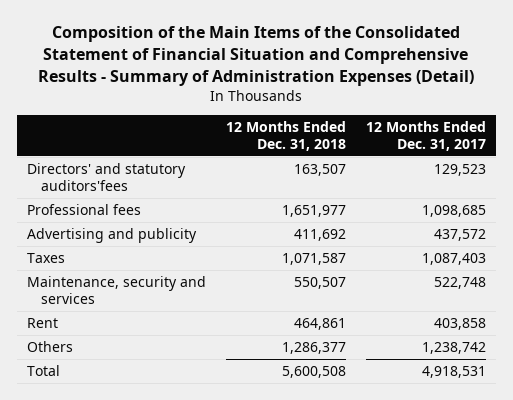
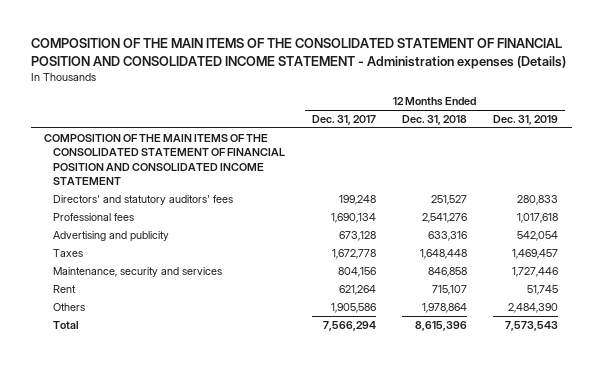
[38,26,475,86] Composition of the Main Items of the Consolidated Statement of Financial Situation and Comprehensive Results - Summary of Administration Expenses (Detail) -> [30,38,566,69] COMPOSITION OF THE MAIN ITEMS OF THE CONSOLIDATED STATEMENT OF FINANCIAL POSITION AND CONSOLIDATED INCOME STATEMENT - Administration expenses (Details)
none -> [493,115,559,126] Dec. 31, 2019
none -> [44,134,286,186] COMPOSITION OF THE MAIN ITEMS OF THE CONSOLIDATED STATEMENT OF FINANCIAL POSITION AND CONSOLIDATED INCOME STATEMENT
[26,163,186,191] Directors' and statutory auditors'fees -> [53,195,234,206] Directors' and statutory auditors' fees
[293,164,346,177] 163,507 -> [431,195,468,206] 251,527
[434,164,487,177] 129,523 -> [338,195,376,206] 199,248
[281,205,346,218] 1,651,977 -> [422,213,468,224] 2,541,276
[422,205,487,218] 1,098,685 -> [330,213,376,224] 1,690,134
[293,229,346,242] 411,692 -> [428,231,468,242] 633,316
[434,229,487,242] 437,572 -> [338,231,376,242] 673,128
[281,253,346,266] 1,071,587 -> [420,249,468,260] 1,648,448
[422,253,487,266] 1,087,403 -> [331,249,376,260] 1,672,778
[293,277,346,290] 550,507 -> [428,267,468,278] 846,858
[434,277,487,290] 522,748 -> [337,267,376,278] 804,156
[293,318,346,331] 464,861 -> [432,285,468,296] 715,107
[434,318,487,331] 403,858 -> [338,285,376,296] 621,264
[281,342,346,355] 1,286,377 -> [422,303,468,314] 1,978,864
[422,342,487,355] 1,238,742 -> [330,303,376,314] 1,905,586
[281,366,346,379] 5,600,508 -> [415,321,468,332] 8,615,396
[422,366,487,379] 4,918,531 -> [322,321,376,332] 7,566,294

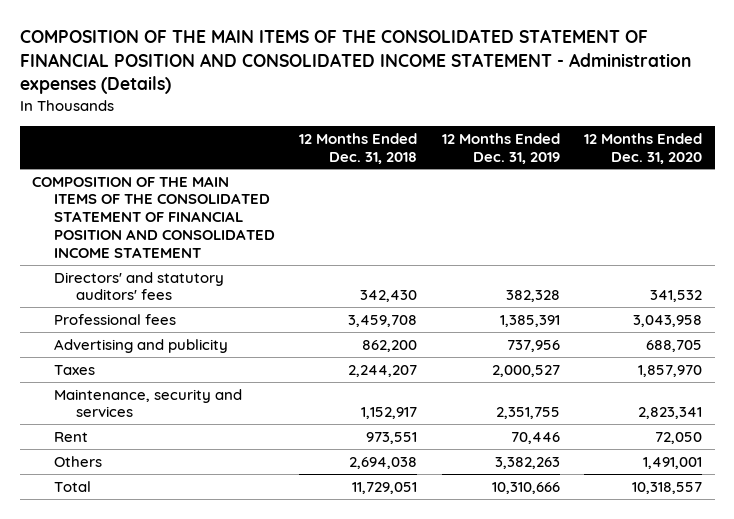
[311,115,376,126] Dec. 31, 2017 -> none
none -> [584,132,703,164] 12 Months Ended Dec. 31, 2020
[431,195,468,206] 251,527 -> [360,290,418,303] 342,430
[517,195,559,206] 280,833 -> [505,290,560,303] 382,328
[422,213,468,224] 2,541,276 -> [348,314,418,327] 3,459,708
[517,213,559,224] 1,017,618 -> [499,314,560,327] 1,385,391
[428,231,468,242] 633,316 -> [362,339,418,352] 862,200
[517,231,559,242] 542,054 -> [506,339,560,352] 737,956
[420,249,468,260] 1,648,448 -> [348,364,418,377] 2,244,207
[512,249,559,260] 1,469,457 -> [491,364,560,377] 2,000,527
[428,267,468,278] 846,858 -> [361,407,418,420] 1,152,917
[512,267,559,278] 1,727,446 -> [495,407,560,420] 2,351,755
[432,285,468,296] 715,107 -> [366,431,418,444] 973,551
[527,285,559,296] 51,745 -> [510,431,560,444] 70,446
[422,303,468,314] 1,978,864 -> [349,456,418,469] 2,694,038
[508,303,559,314] 2,484,390 -> [494,456,560,469] 3,382,263
[415,321,468,332] 8,615,396 -> [352,481,418,494] 11,729,051
[505,321,559,332] 7,573,543 -> [491,481,560,494] 10,310,666

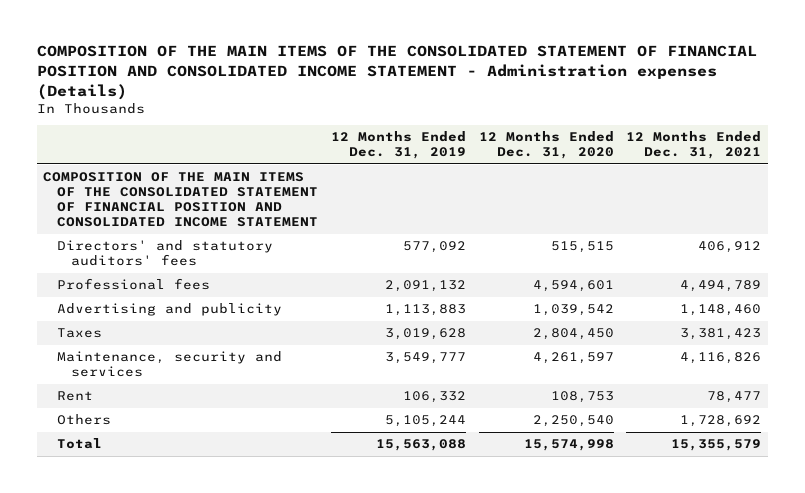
[299,132,418,164] 12 Months Ended Dec. 31, 2018 -> none
none -> [626,131,762,160] 12 Months Ended Dec. 31, 2021
[505,290,560,303] 382,328 -> [402,241,466,254] 577,092
[650,290,703,303] 341,532 -> [550,241,614,254] 515,515
[499,314,560,327] 1,385,391 -> [384,280,466,293] 2,091,132
[633,314,703,327] 3,043,958 -> [532,280,614,293] 4,594,601
[506,339,560,352] 737,956 -> [384,304,466,317] 1,113,883
[646,339,703,352] 688,705 -> [532,304,614,317] 1,039,542
[491,364,560,377] 2,000,527 -> [384,328,466,341] 3,019,628
[638,364,703,377] 1,857,970 -> [532,328,614,341] 2,804,450
[495,407,560,420] 2,351,755 -> [384,352,466,365] 3,549,777
[638,407,703,420] 2,823,341 -> [532,352,614,365] 4,261,597
[510,431,560,444] 70,446 -> [402,391,466,404] 106,332
[655,431,703,444] 72,050 -> [550,391,614,404] 108,753
[494,456,560,469] 3,382,263 -> [384,415,466,428] 5,105,244
[643,456,703,469] 1,491,001 -> [532,415,614,428] 2,250,540
[491,481,560,494] 10,310,666 -> [375,439,466,452] 15,563,088
[632,481,703,494] 10,318,557 -> [523,439,614,452] 15,574,998

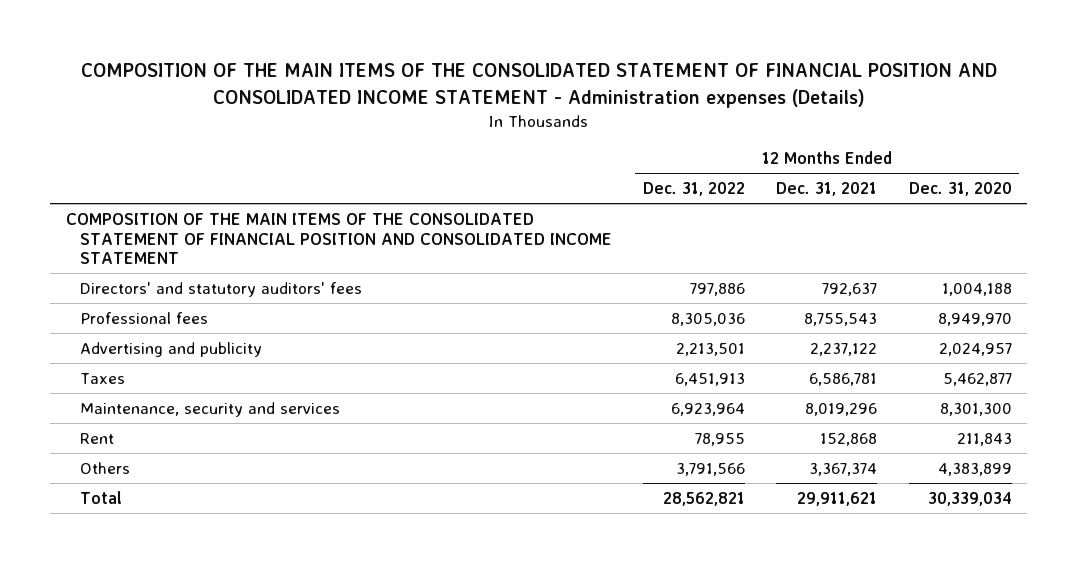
[330,131,466,160] 12 Months Ended Dec. 31, 2019 -> none
none -> [643,182,746,197] Dec. 31, 2022
[550,241,614,254] 515,515 -> [941,282,1012,296] 1,004,188
[698,241,762,254] 406,912 -> [822,282,878,296] 792,637
[532,280,614,293] 4,594,601 -> [937,312,1012,326] 8,949,970
[680,280,762,293] 4,494,789 -> [804,312,878,326] 8,755,543
[532,304,614,317] 1,039,542 -> [938,342,1012,356] 2,024,957
[680,304,762,317] 1,148,460 -> [810,342,878,356] 2,237,122
[532,328,614,341] 2,804,450 -> [942,372,1012,386] 5,462,877
[680,328,762,341] 3,381,423 -> [809,372,878,386] 6,586,781
[532,352,614,365] 4,261,597 -> [939,402,1012,416] 8,301,300
[680,352,762,365] 4,116,826 -> [805,402,878,416] 8,019,296
[550,391,614,404] 108,753 -> [956,432,1012,446] 211,843
[707,391,762,404] 78,477 -> [820,432,878,446] 152,868
[532,415,614,428] 2,250,540 -> [937,462,1012,476] 4,383,899
[680,415,762,428] 1,728,692 -> [809,462,878,476] 3,367,374
[523,439,614,452] 15,574,998 -> [927,491,1012,506] 30,339,034
[671,439,762,452] 15,355,579 -> [797,491,878,506] 29,911,621

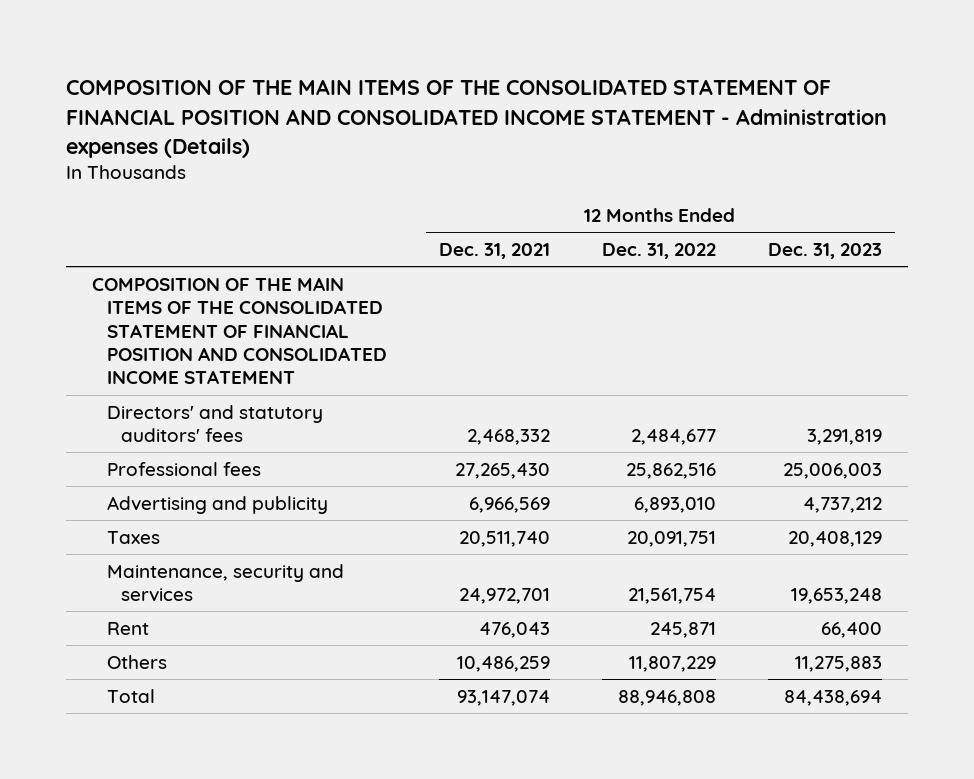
[908,182,1012,197] Dec. 31, 2020 -> none
none -> [767,242,882,259] Dec. 31, 2023
[690,282,746,296] 797,886 -> [630,429,716,446] 2,484,677
[822,282,878,296] 792,637 -> [466,429,550,446] 2,468,332
[671,312,746,326] 8,305,036 -> [625,462,716,479] 25,862,516
[804,312,878,326] 8,755,543 -> [454,462,550,479] 27,265,430
[676,342,746,356] 2,213,501 -> [633,496,716,513] 6,893,010
[810,342,878,356] 2,237,122 -> [468,496,550,513] 6,966,569
[675,372,746,386] 6,451,913 -> [626,530,716,547] 20,091,751
[809,372,878,386] 6,586,781 -> [458,530,550,547] 20,511,740
[671,402,746,416] 6,923,964 -> [627,588,716,605] 21,561,754
[805,402,878,416] 8,019,296 -> [458,588,550,605] 24,972,701
[695,432,746,446] 78,955 -> [649,621,716,638] 245,871
[820,432,878,446] 152,868 -> [478,621,550,638] 476,043
[676,462,746,476] 3,791,566 -> [628,655,716,672] 11,807,229
[809,462,878,476] 3,367,374 -> [456,655,550,672] 10,486,259
[663,491,746,506] 28,562,821 -> [617,689,716,706] 88,946,808
[797,491,878,506] 29,911,621 -> [456,689,550,706] 93,147,074

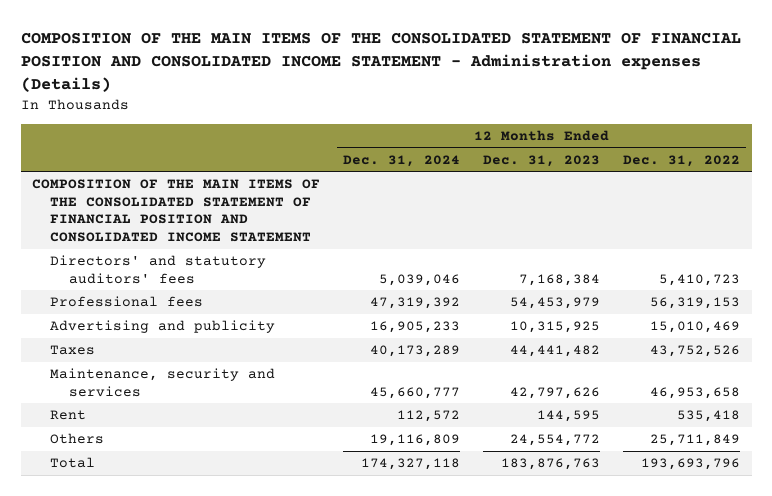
[438,242,550,259] Dec. 31, 2021 -> none
none -> [343,154,461,167] Dec. 31, 2024
[630,429,716,446] 2,484,677 -> [659,273,741,286] 5,410,723
[806,429,882,446] 3,291,819 -> [519,273,601,286] 7,168,384
[625,462,716,479] 25,862,516 -> [650,297,741,310] 56,319,153
[782,462,882,479] 25,006,003 -> [510,297,601,310] 54,453,979
[633,496,716,513] 6,893,010 -> [650,321,741,334] 15,010,469
[802,496,882,513] 4,737,212 -> [510,321,601,334] 10,315,925
[626,530,716,547] 20,091,751 -> [650,345,741,358] 43,752,526
[787,530,882,547] 20,408,129 -> [510,345,601,358] 44,441,482
[627,588,716,605] 21,561,754 -> [650,386,741,399] 46,953,658
[790,588,882,605] 19,653,248 -> [510,386,601,399] 42,797,626
[649,621,716,638] 245,871 -> [677,410,741,423] 535,418
[820,621,882,638] 66,400 -> [537,410,601,423] 144,595
[628,655,716,672] 11,807,229 -> [650,434,741,447] 25,711,849
[794,655,882,672] 11,275,883 -> [510,434,601,447] 24,554,772
[617,689,716,706] 88,946,808 -> [641,458,741,471] 193,693,796
[783,689,882,706] 84,438,694 -> [501,458,601,471] 183,876,763

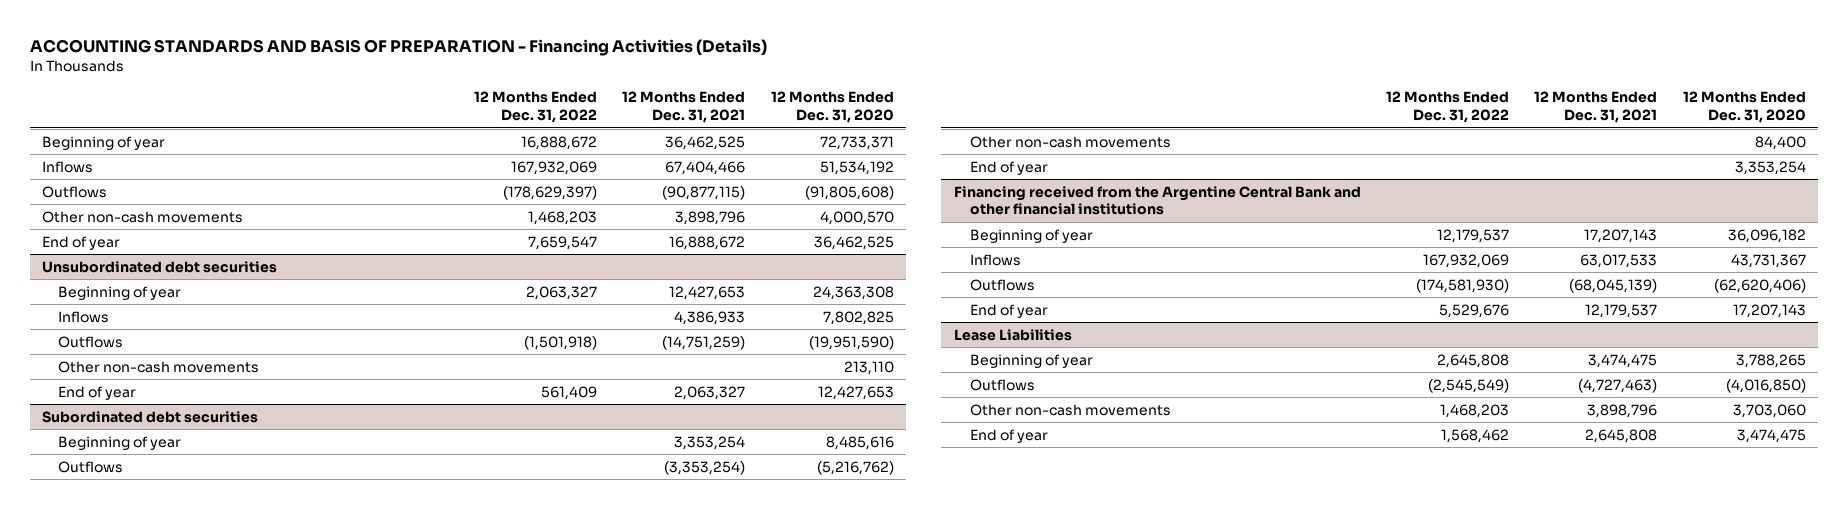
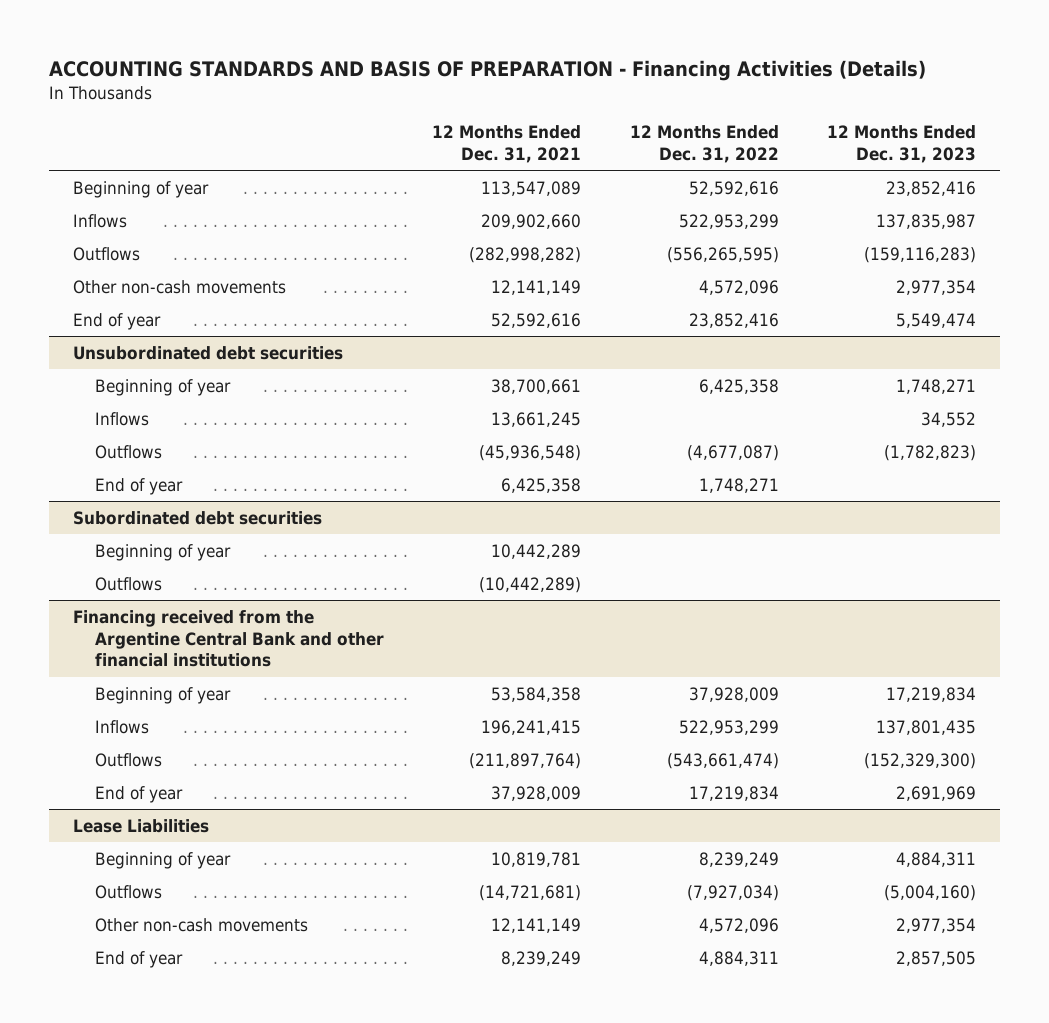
[770,91,894,124] 12 Months Ended Dec. 31, 2020 -> none
none -> [826,125,976,164] 12 Months Ended Dec. 31, 2023
[521,135,598,150] 16,888,672 -> [688,180,779,196] 52,592,616
[665,135,746,150] 36,462,525 -> [481,180,582,196] 113,547,089
[511,160,598,175] 167,932,069 -> [678,213,779,229] 522,953,299
[665,160,746,175] 67,404,466 -> [481,213,582,229] 209,902,660
[503,185,598,200] (178,629,397) -> [666,246,779,263] (556,265,595)
[662,185,746,200] (90,877,115) -> [469,246,582,263] (282,998,282)
[528,210,598,225] 1,468,203 -> [698,279,779,295] 4,572,096
[675,210,746,225] 3,898,796 -> [491,279,582,295] 12,141,149
[528,235,598,250] 7,659,547 -> [688,312,779,328] 23,852,416
[669,235,746,250] 16,888,672 -> [491,312,582,328] 52,592,616
[58,360,260,373] Other non-cash movements -> none
[526,285,598,300] 2,063,327 -> [698,378,779,394] 6,425,358
[669,285,746,300] 12,427,653 -> [491,378,582,394] 38,700,661
[674,310,746,325] 4,386,933 -> [491,411,582,427] 13,661,245
[524,335,598,350] (1,501,918) -> [686,444,779,461] (4,677,087)
[662,335,746,350] (14,751,259) -> [479,444,582,461] (45,936,548)
[541,385,598,400] 561,409 -> [698,477,779,493] 1,748,271
[674,385,746,400] 2,063,327 -> [501,477,582,493] 6,425,358
[970,135,1172,148] Other non-cash movements -> none
[970,160,1049,175] End of year -> none
[674,435,746,450] 3,353,254 -> [491,543,582,559] 10,442,289
[664,460,746,475] (3,353,254) -> [479,576,582,593] (10,442,289)
[1437,228,1510,243] 12,179,537 -> [688,686,779,702] 37,928,009
[1584,228,1658,243] 17,207,143 -> [491,686,582,702] 53,584,358
[1423,253,1510,268] 167,932,069 -> [678,719,779,735] 522,953,299
[1580,253,1658,268] 63,017,533 -> [481,719,582,735] 196,241,415
[1416,278,1510,293] (174,581,930) -> [666,752,779,769] (543,661,474)
[1569,278,1658,293] (68,045,139) -> [469,752,582,769] (211,897,764)
[1439,303,1510,318] 5,529,676 -> [688,785,779,801] 17,219,834
[1585,303,1658,318] 12,179,537 -> [491,785,582,801] 37,928,009
[1437,353,1510,368] 2,645,808 -> [698,851,779,867] 8,239,249
[1588,353,1658,368] 3,474,475 -> [491,851,582,867] 10,819,781
[1428,378,1510,393] (2,545,549) -> [686,884,779,901] (7,927,034)
[1578,378,1658,393] (4,727,463) -> [479,884,582,901] (14,721,681)
[1440,403,1510,418] 1,468,203 -> [698,917,779,933] 4,572,096
[1587,403,1658,418] 3,898,796 -> [491,917,582,933] 12,141,149
[1441,428,1510,443] 1,568,462 -> [698,950,779,966] 4,884,311
[1585,428,1658,443] 2,645,808 -> [501,950,582,966] 8,239,249

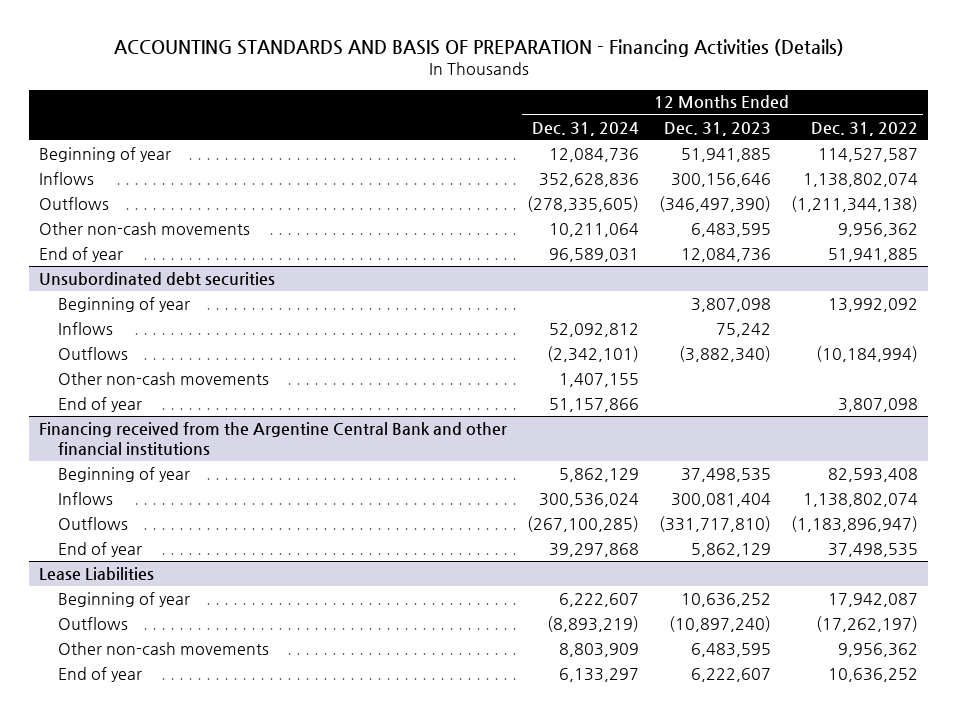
[432,125,582,164] 12 Months Ended Dec. 31, 2021 -> none
none -> [532,121,640,136] Dec. 31, 2024
[688,180,779,196] 52,592,616 -> [817,147,918,162] 114,527,587
[885,180,976,196] 23,852,416 -> [680,147,771,162] 51,941,885
[678,213,779,229] 522,953,299 -> [802,172,918,187] 1,138,802,074
[875,213,976,229] 137,835,987 -> [670,172,771,187] 300,156,646
[666,246,779,263] (556,265,595) -> [790,195,918,212] (1,211,344,138)
[863,246,976,263] (159,116,283) -> [658,195,771,212] (346,497,390)
[698,279,779,295] 4,572,096 -> [837,222,918,237] 9,956,362
[895,279,976,295] 2,977,354 -> [690,222,771,237] 6,483,595
[688,312,779,328] 23,852,416 -> [827,247,918,262] 51,941,885
[895,312,976,328] 5,549,474 -> [680,247,771,262] 12,084,736
[73,510,323,525] Subordinated debt securities -> none
[95,543,232,561] Beginning of year -> none
[95,576,163,591] Outflows -> none
[698,378,779,394] 6,425,358 -> [827,297,918,312] 13,992,092
[895,378,976,394] 1,748,271 -> [690,297,771,312] 3,807,098
[920,411,976,427] 34,552 -> [715,322,771,337] 75,242
[686,444,779,461] (4,677,087) -> [815,345,918,362] (10,184,994)
[883,444,976,461] (1,782,823) -> [678,345,771,362] (3,882,340)
none -> [58,371,270,385] Other non-cash movements
[698,477,779,493] 1,748,271 -> [837,397,918,412] 3,807,098
[688,686,779,702] 37,928,009 -> [827,467,918,482] 82,593,408
[885,686,976,702] 17,219,834 -> [680,467,771,482] 37,498,535
[678,719,779,735] 522,953,299 -> [802,492,918,507] 1,138,802,074
[875,719,976,735] 137,801,435 -> [670,492,771,507] 300,081,404
[666,752,779,769] (543,661,474) -> [790,515,918,532] (1,183,896,947)
[863,752,976,769] (152,329,300) -> [658,515,771,532] (331,717,810)
[688,785,779,801] 17,219,834 -> [827,542,918,557] 37,498,535
[895,785,976,801] 2,691,969 -> [690,542,771,557] 5,862,129
[698,851,779,867] 8,239,249 -> [827,592,918,607] 17,942,087
[895,851,976,867] 4,884,311 -> [680,592,771,607] 10,636,252
[686,884,779,901] (7,927,034) -> [815,615,918,632] (17,262,197)
[883,884,976,901] (5,004,160) -> [668,615,771,632] (10,897,240)
[698,917,779,933] 4,572,096 -> [837,642,918,657] 9,956,362
[895,917,976,933] 2,977,354 -> [690,642,771,657] 6,483,595
[698,950,779,966] 4,884,311 -> [827,667,918,682] 10,636,252
[895,950,976,966] 2,857,505 -> [690,667,771,682] 6,222,607

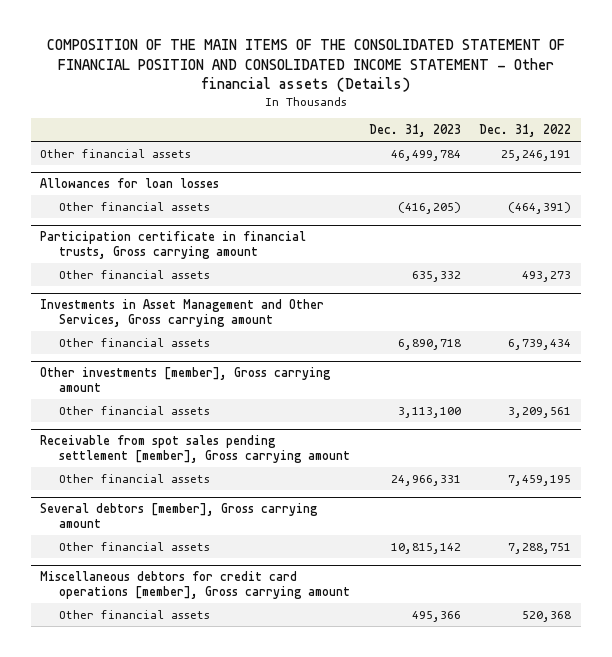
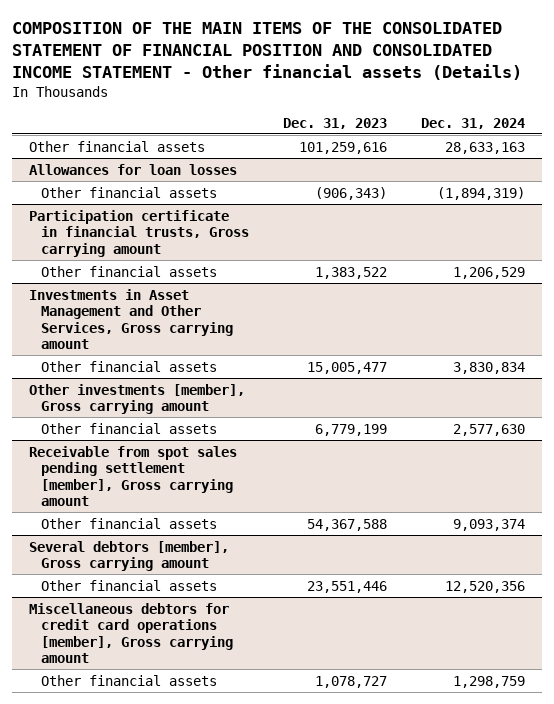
[479,124,572,138] Dec. 31, 2022 -> none
none -> [421,117,526,129] Dec. 31, 2024
[390,149,461,161] 46,499,784 -> [299,141,388,154] 101,259,616
[397,201,461,214] (416,205) -> [315,186,388,200] (906,343)
[411,270,461,282] 635,332 -> [315,266,388,279] 1,383,522
[397,338,461,350] 6,890,718 -> [307,361,388,374] 15,005,477
[397,406,461,418] 3,113,100 -> [315,423,388,436] 6,779,199
[390,474,461,486] 24,966,331 -> [307,518,388,531] 54,367,588
[390,542,461,554] 10,815,142 -> [307,580,388,593] 23,551,446
[411,610,461,622] 495,366 -> [315,675,388,688] 1,078,727

